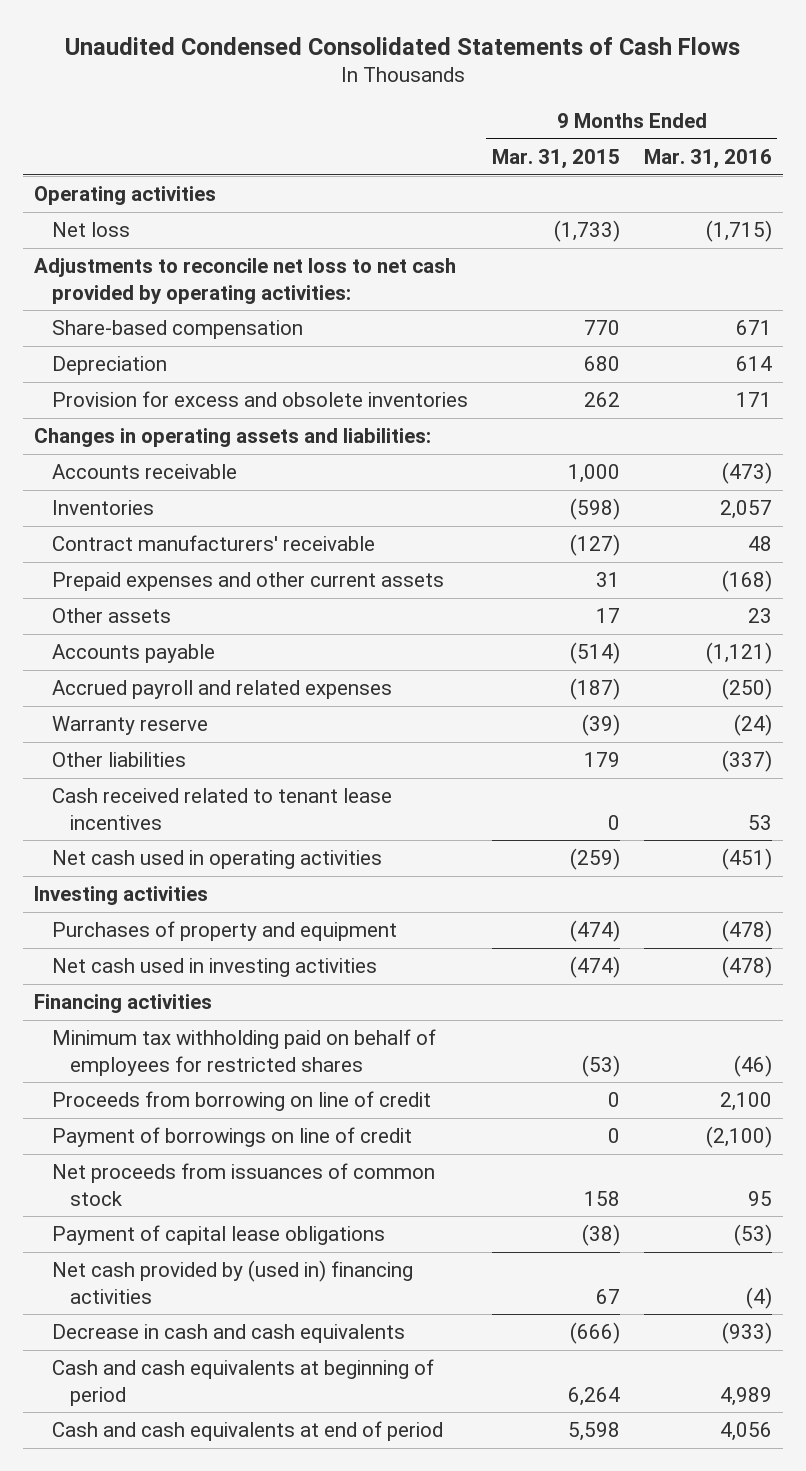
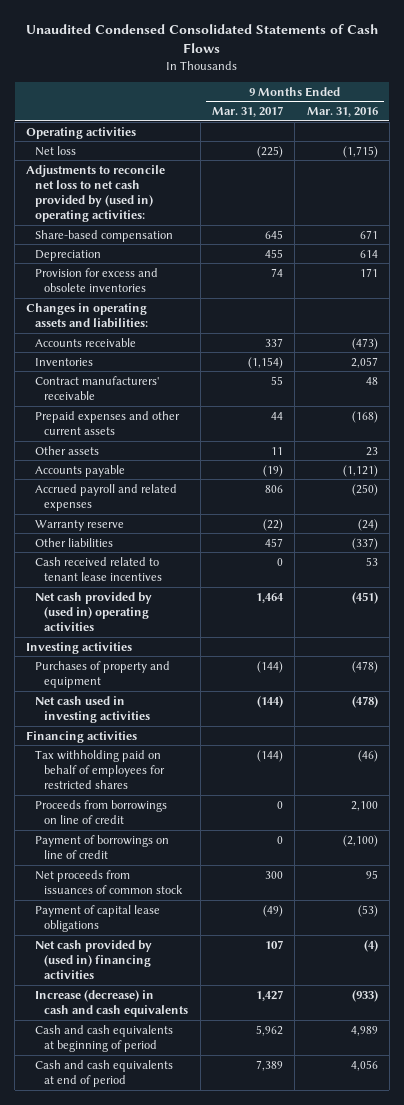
[492,149,621,170] Mar. 31, 2015 -> none
none -> [212,106,284,118] Mar. 31, 2017
[34,258,457,304] Adjustments to reconcile net loss to net cash provided by operating activities: -> [26,164,166,223] Adjustments to reconcile net loss to net cash provided by (used in) operating activities:
[52,850,383,870] Net cash used in operating activities -> [35,591,153,632] Net cash provided by (used in) operating activities
[52,1029,437,1076] Minimum tax withholding paid on behalf of employees for restricted shares -> [35,749,166,790] Tax withholding paid on behalf of employees for restricted shares
[52,1091,432,1112] Proceeds from borrowing on line of credit -> [35,799,168,824] Proceeds from borrowings on line of credit
[52,1324,406,1344] Decrease in cash and cash equivalents -> [35,989,189,1017] Increase (decrease) in cash and cash equivalents

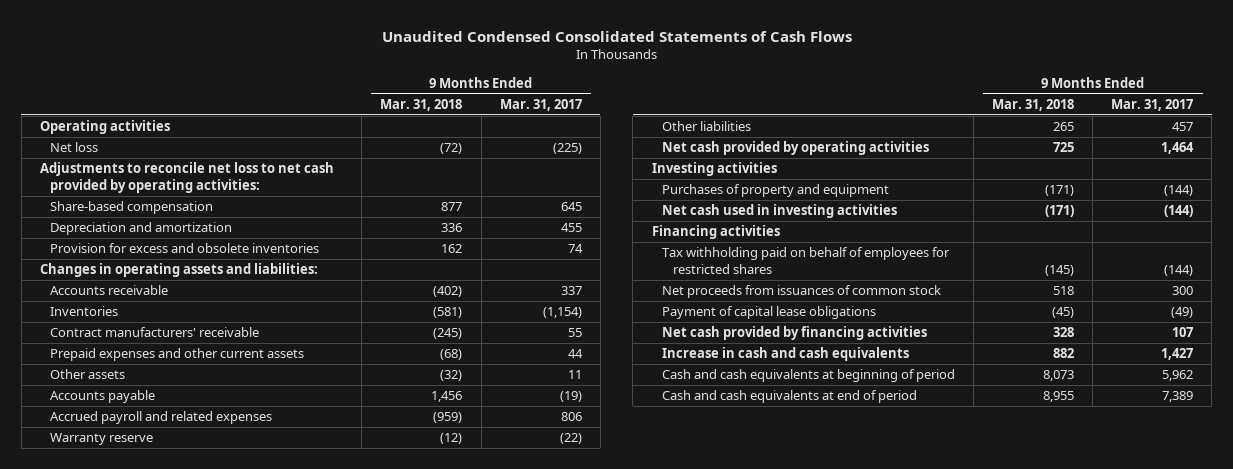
[306,107,378,118] Mar. 31, 2016 -> none
none -> [380,98,463,111] Mar. 31, 2018
[26,164,166,223] Adjustments to reconcile net loss to net cash provided by (used in) operating activities: -> [39,162,334,193] Adjustments to reconcile net loss to net cash provided by operating activities:
[35,249,102,261] Depreciation -> [50,222,233,236] Depreciation and amortization
[35,556,163,581] Cash received related to tenant lease incentives -> none
[35,591,153,632] Net cash provided by (used in) operating activities -> [662,141,930,156] Net cash provided by operating activities
[35,799,168,824] Proceeds from borrowings on line of credit -> none
[35,834,170,859] Payment of borrowings on line of credit -> none
[35,939,153,980] Net cash provided by (used in) financing activities -> [662,326,928,341] Net cash provided by financing activities
[35,989,189,1017] Increase (decrease) in cash and cash equivalents -> [662,347,910,362] Increase in cash and cash equivalents

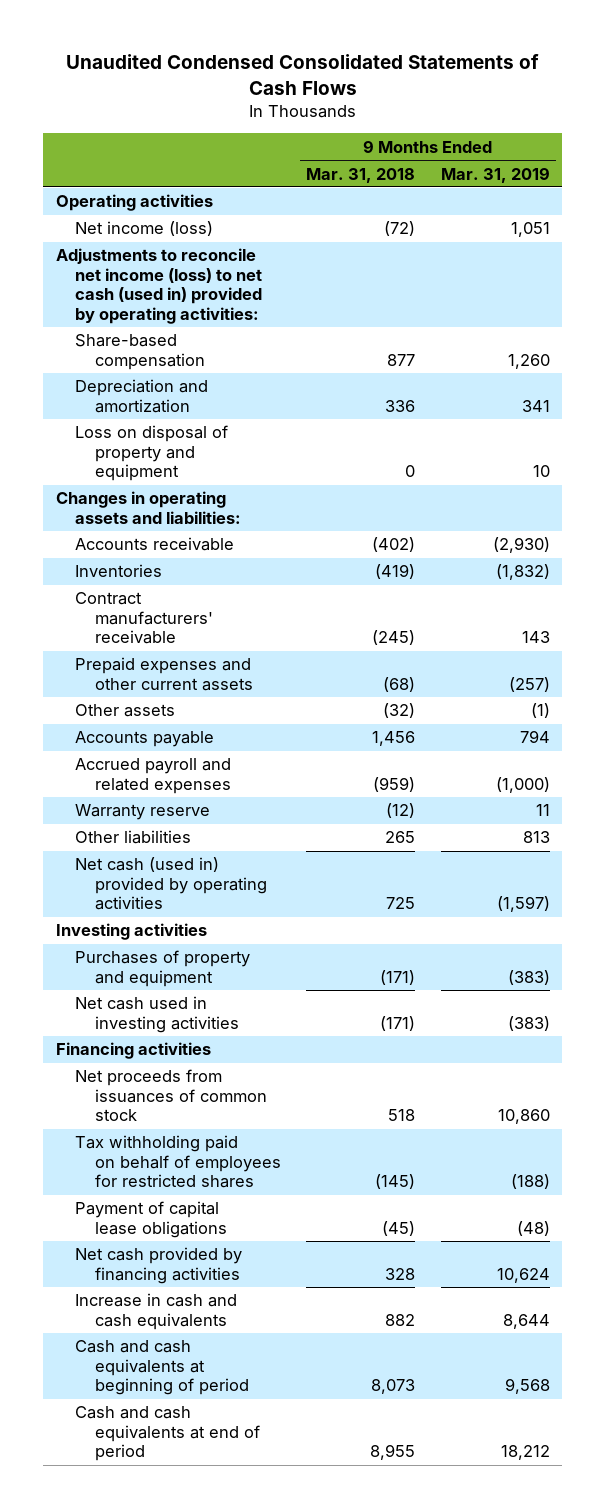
[499,98,582,111] Mar. 31, 2017 -> none
none -> [440,166,550,183] Mar. 31, 2019
[50,142,99,153] Net loss -> [75,221,214,237] Net income (loss)
[39,162,334,193] Adjustments to reconcile net loss to net cash provided by operating activities: -> [55,248,263,324] Adjustments to reconcile net income (loss) to net cash (used in) provided by operating activities:
[50,243,320,254] Provision for excess and obsolete inventories -> none
none -> [75,425,229,482] Loss on disposal of property and equipment
[433,307,463,319] (581) -> [375,564,416,580] (419)
[662,141,930,156] Net cash provided by operating activities -> [75,857,267,911] Net cash (used in) provided by operating activities
[662,247,951,274] Tax withholding paid on behalf of employees for restricted shares -> [75,1135,281,1189] Tax withholding paid on behalf of employees for restricted shares

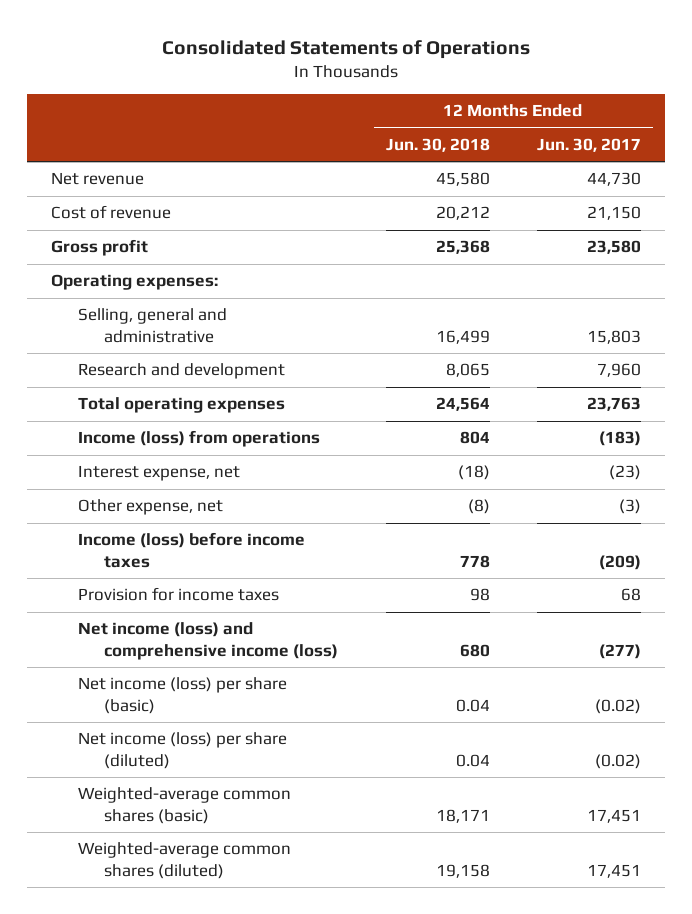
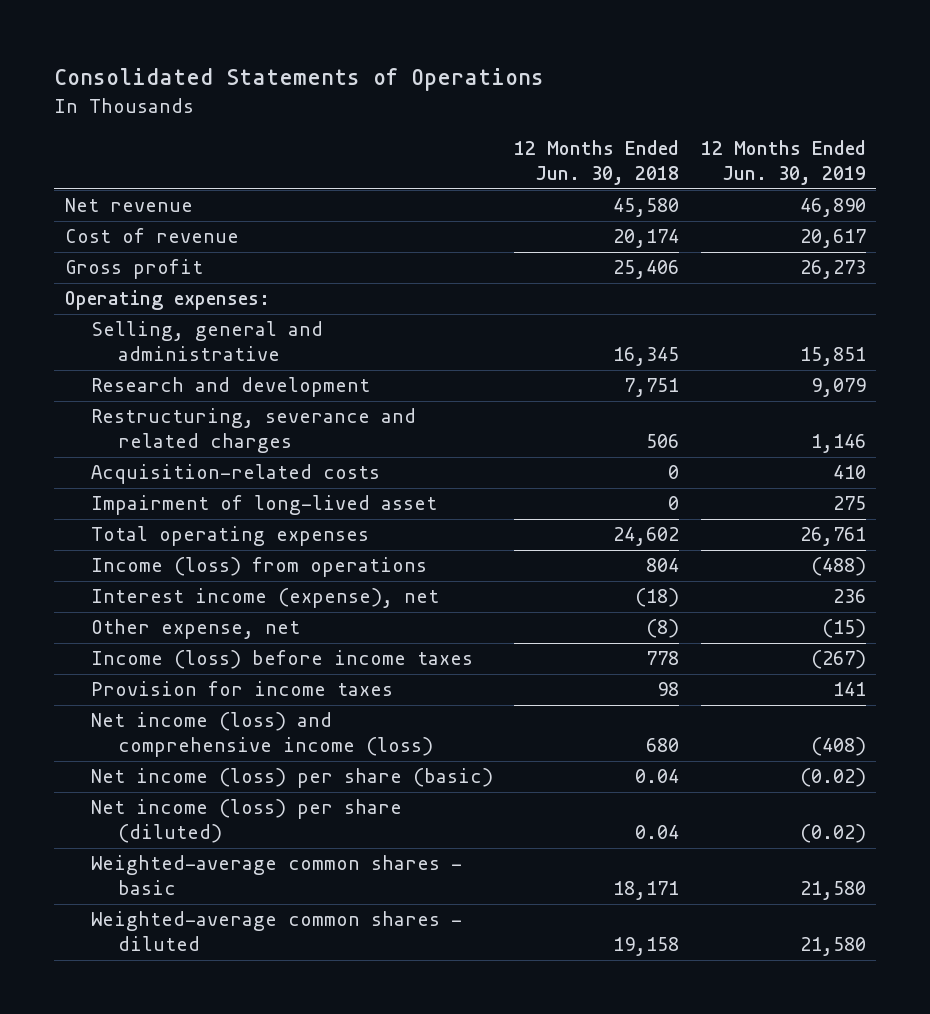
[537,138,642,153] Jun. 30, 2017 -> none
none -> [700,140,866,186] 12 Months Ended Jun. 30, 2019
[435,206,490,221] 20,212 -> [613,229,680,249] 20,174
[435,240,490,255] 25,368 -> [613,260,680,280] 25,406
[435,330,490,345] 16,499 -> [613,347,680,367] 16,345
[445,363,490,378] 8,065 -> [624,378,680,398] 7,751
none -> [91,408,417,454] Restructuring, severance and related charges
none -> [91,464,381,485] Acquisition-related costs
none -> [91,495,438,516] Impairment of long-lived asset
[435,397,490,412] 24,564 -> [613,527,680,547] 24,602
[77,465,240,482] Interest expense, net -> [91,588,440,609] Interest income (expense), net
[77,787,291,825] Weighted-average common shares (basic) -> [91,855,463,896] Weighted-average common shares - basic
[77,842,291,880] Weighted-average common shares (diluted) -> [91,911,463,952] Weighted-average common shares - diluted

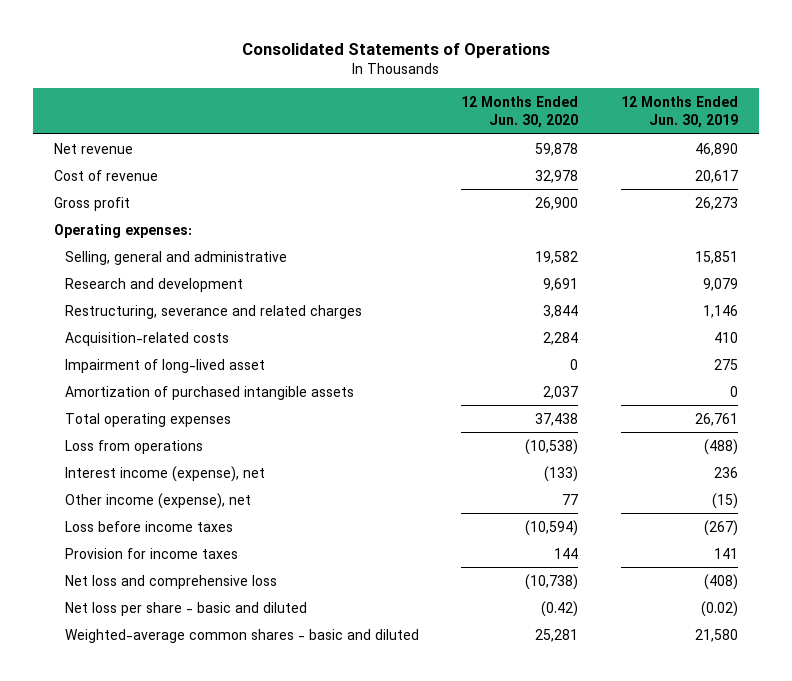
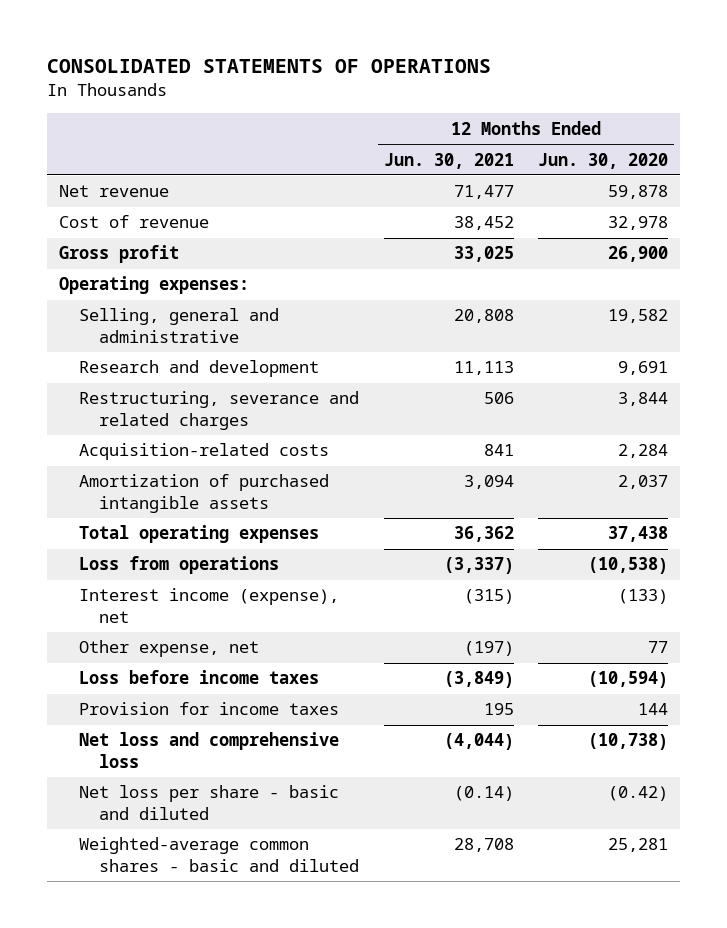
[241,43,550,59] Consolidated Statements of Operations -> [46,59,491,74] CONSOLIDATED STATEMENTS OF OPERATIONS
[620,95,738,129] 12 Months Ended Jun. 30, 2019 -> none
none -> [383,152,514,169] Jun. 30, 2021
[64,358,265,373] Impairment of long-lived asset -> none
[64,492,251,509] Other income (expense), net -> [79,640,260,658] Other expense, net

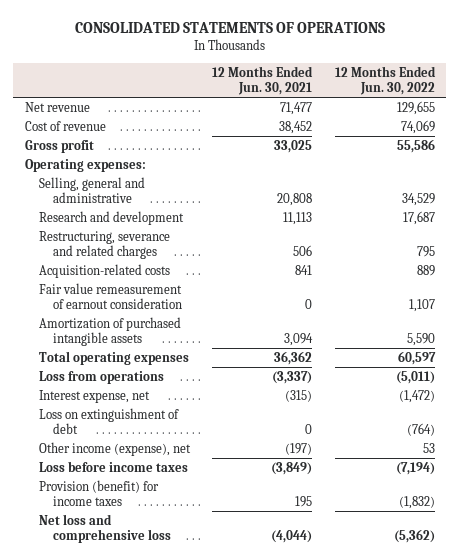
[538,152,669,169] Jun. 30, 2020 -> none
none -> [335,66,437,96] 12 Months Ended Jun. 30, 2022
none -> [38,282,183,309] Fair value remeasurement of earnout consideration
[79,588,340,623] Interest income (expense), net -> [38,389,150,403] Interest expense, net
none -> [38,407,179,434] Loss on extinguishment of debt
[79,640,260,658] Other expense, net -> [38,441,191,456] Other income (expense), net
[79,702,340,716] Provision for income taxes -> [38,479,159,506] Provision (benefit) for income taxes
[79,785,340,820] Net loss per share - basic and diluted -> none
[79,837,360,872] Weighted-average common shares - basic and diluted -> none

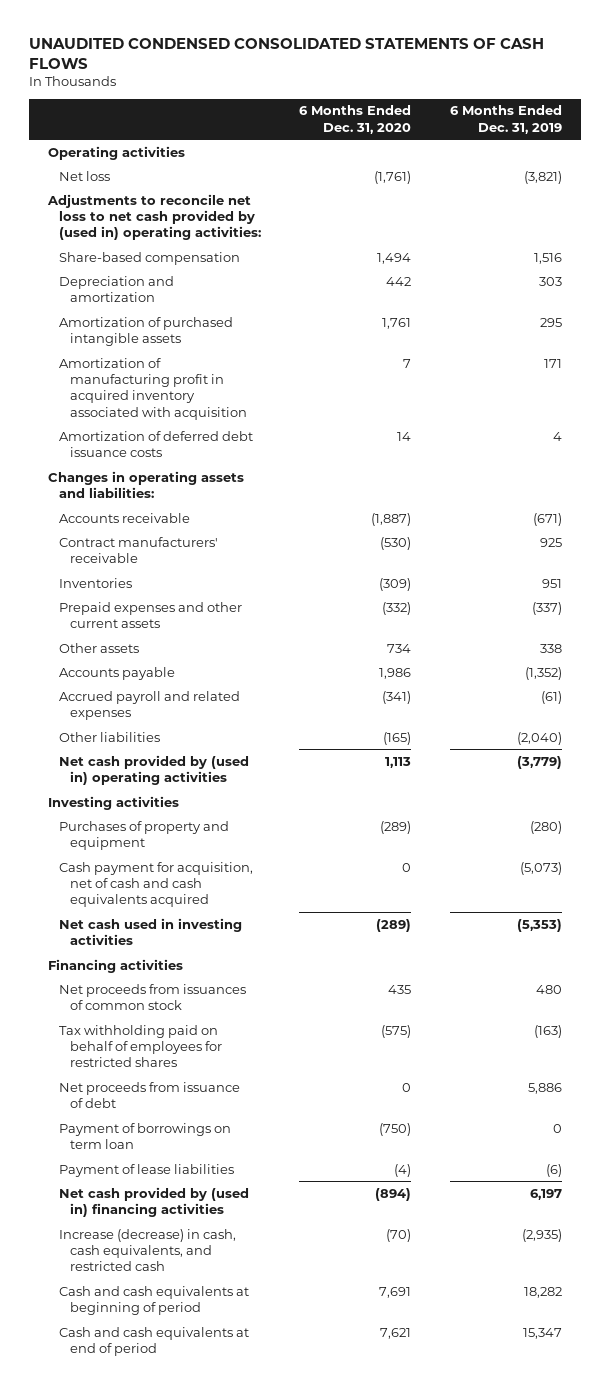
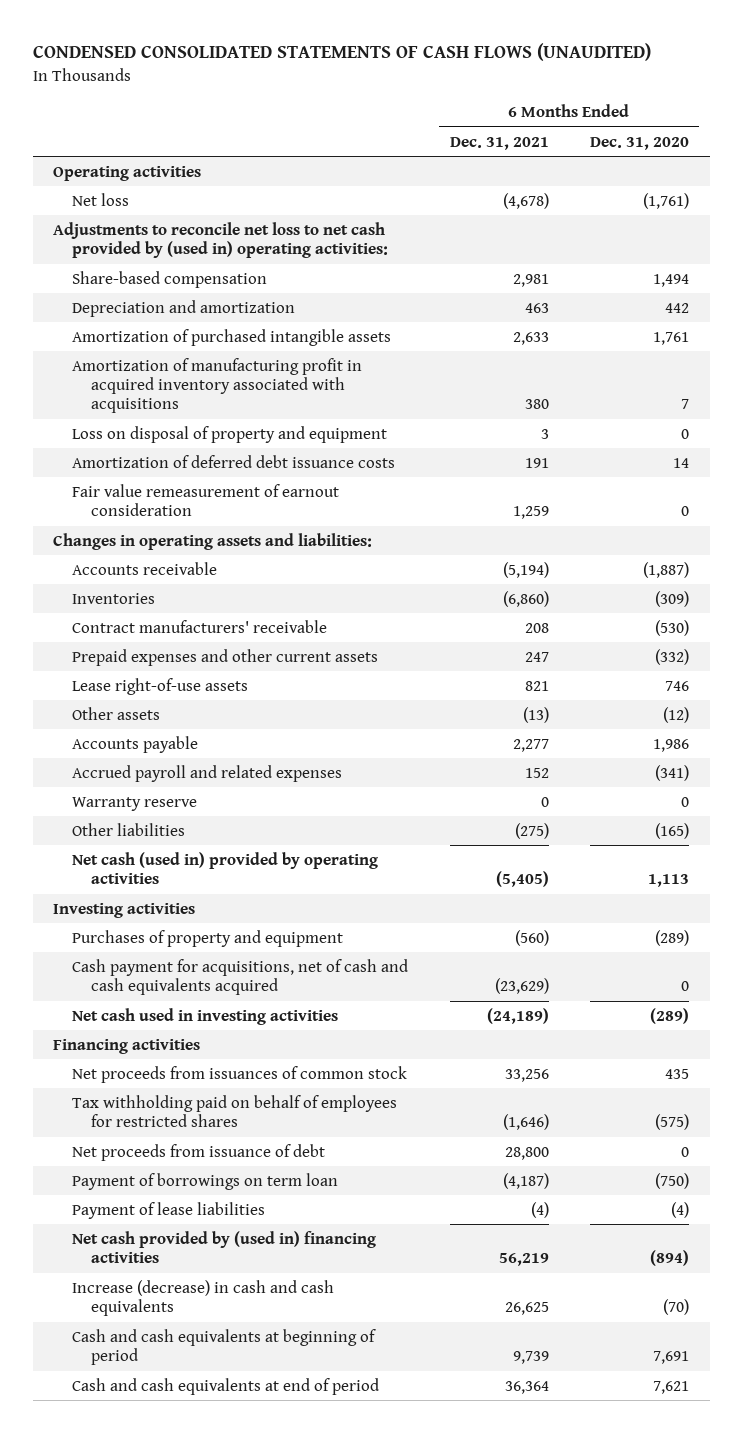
[28,37,544,69] UNAUDITED CONDENSED CONSOLIDATED STATEMENTS OF CASH FLOWS -> [32,43,651,62] CONDENSED CONSOLIDATED STATEMENTS OF CASH FLOWS (UNAUDITED)
[449,105,562,134] 6 Months Ended Dec. 31, 2019 -> none
none -> [449,136,549,150] Dec. 31, 2021
[58,357,248,420] Amortization of manufacturing profit in acquired inventory associated with acquisition -> [72,357,363,414] Amortization of manufacturing profit in acquired inventory associated with acquisitions
none -> [72,425,388,443] Loss on disposal of property and equipment
none -> [72,483,340,517] Fair value remeasurement of earnout consideration
[58,536,218,564] Contract manufacturers' receivable -> [72,619,328,633] Contract manufacturers' receivable
none -> [72,677,249,695] Lease right-of-use assets
[387,643,412,653] 734 -> [663,706,690,723] (12)
none -> [72,796,198,811] Warranty reserve
[58,754,249,786] Net cash provided by (used in) operating activities -> [72,851,379,885] Net cash (used in) provided by operating activities
[58,861,253,908] Cash payment for acquisition, net of cash and cash equivalents acquired -> [72,958,409,996] Cash payment for acquisitions, net of cash and cash equivalents acquired
[58,1228,236,1272] Increase (decrease) in cash, cash equivalents, and restricted cash -> [72,1279,335,1317] Increase (decrease) in cash and cash equivalents

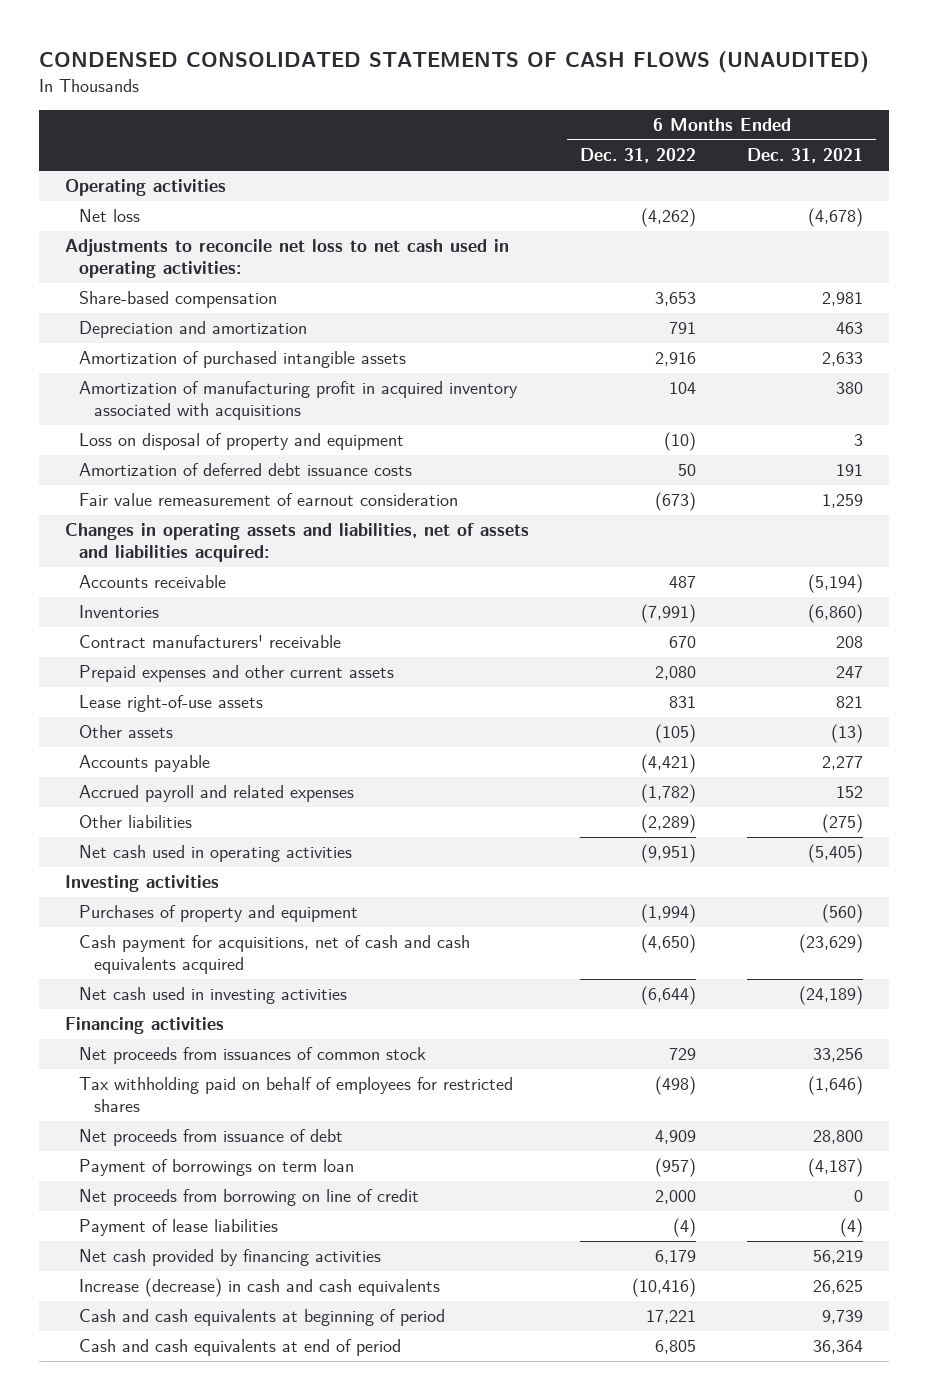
[590,136,690,150] Dec. 31, 2020 -> none
none -> [580,148,697,164] Dec. 31, 2022
[53,221,389,259] Adjustments to reconcile net loss to net cash provided by (used in) operating activities: -> [64,239,509,279] Adjustments to reconcile net loss to net cash used in operating activities:
[53,532,373,550] Changes in operating assets and liabilities: -> [64,523,529,563] Changes in operating assets and liabilities, net of assets and liabilities acquired:
[72,796,198,811] Warranty reserve -> none
[72,851,379,885] Net cash (used in) provided by operating activities -> [79,845,353,863] Net cash used in operating activities
none -> [79,1189,420,1207] Net proceeds from borrowing on line of credit
[72,1230,377,1264] Net cash provided by (used in) financing activities -> [79,1249,382,1267] Net cash provided by financing activities

